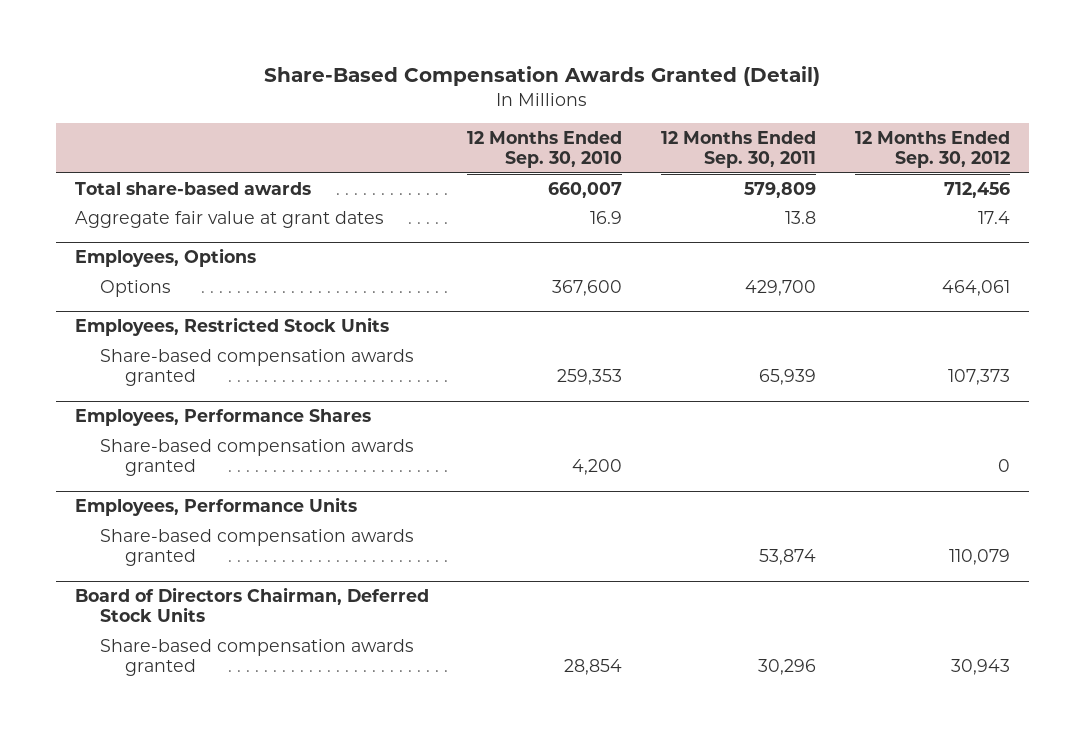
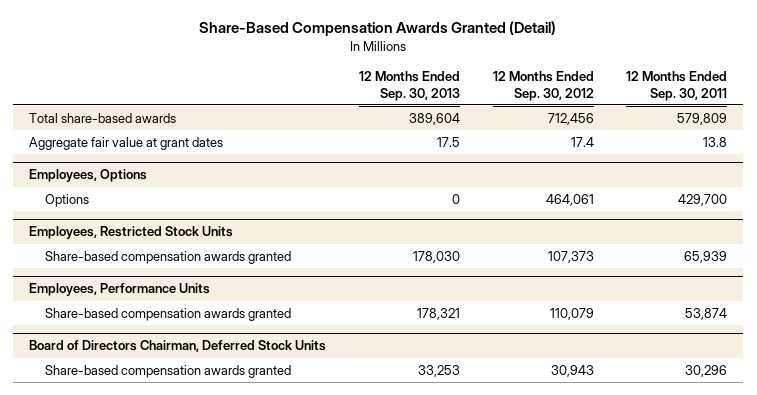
[467,130,623,169] 12 Months Ended Sep. 30, 2010 -> none
none -> [359,70,461,101] 12 Months Ended Sep. 30, 2013
[74,408,371,426] Employees, Performance Shares -> none
[100,438,415,477] Share-based compensation awards granted -> none

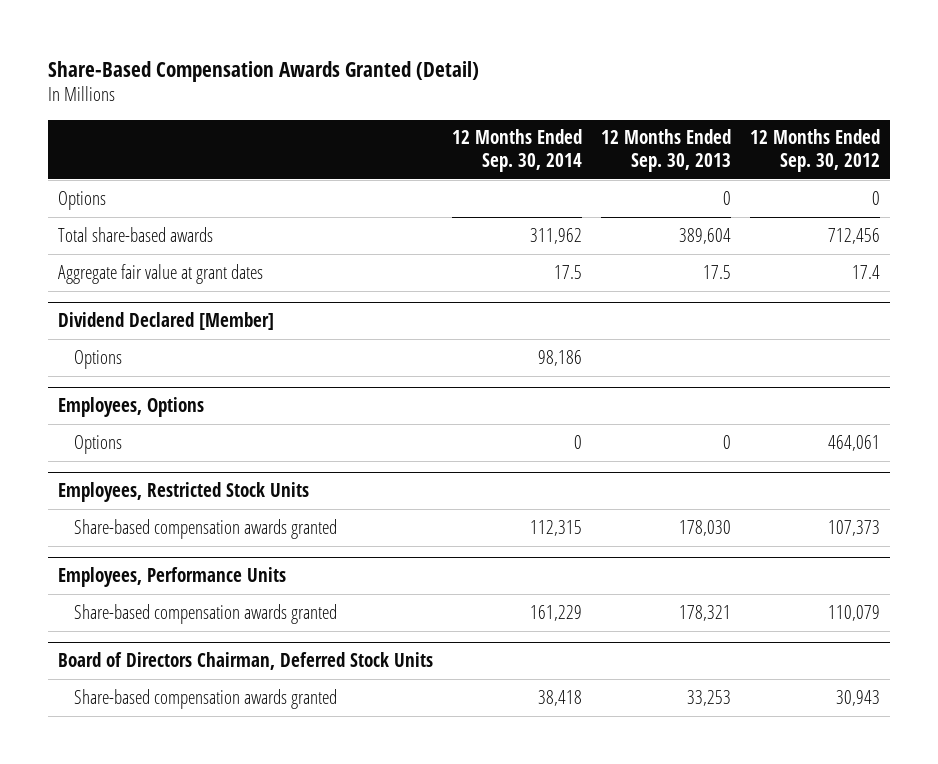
[626,70,728,101] 12 Months Ended Sep. 30, 2011 -> none
none -> [451,129,582,173] 12 Months Ended Sep. 30, 2014
none -> [57,190,106,210] Options
none -> [57,312,274,331] Dividend Declared [Member]
none -> [73,349,122,369] Options

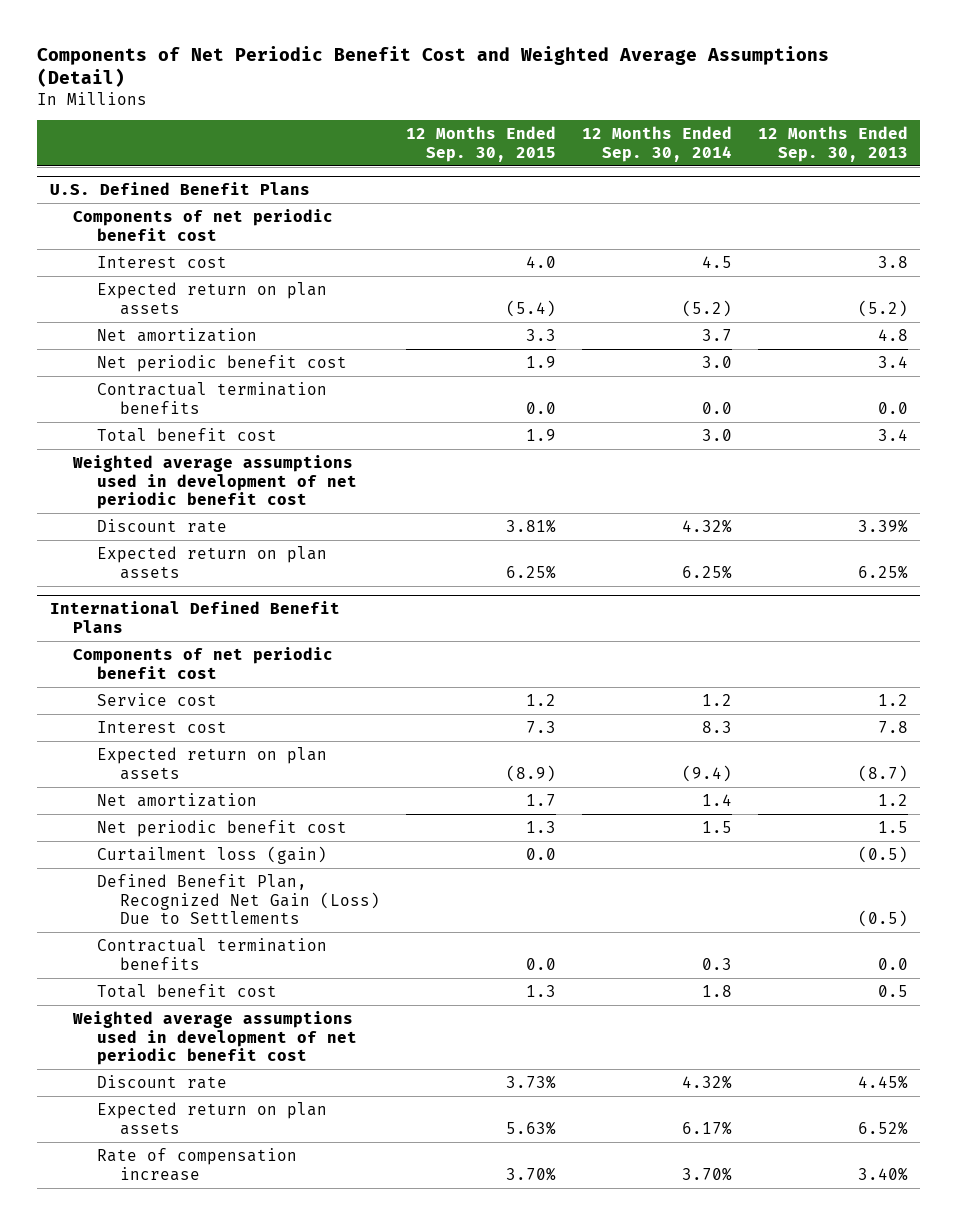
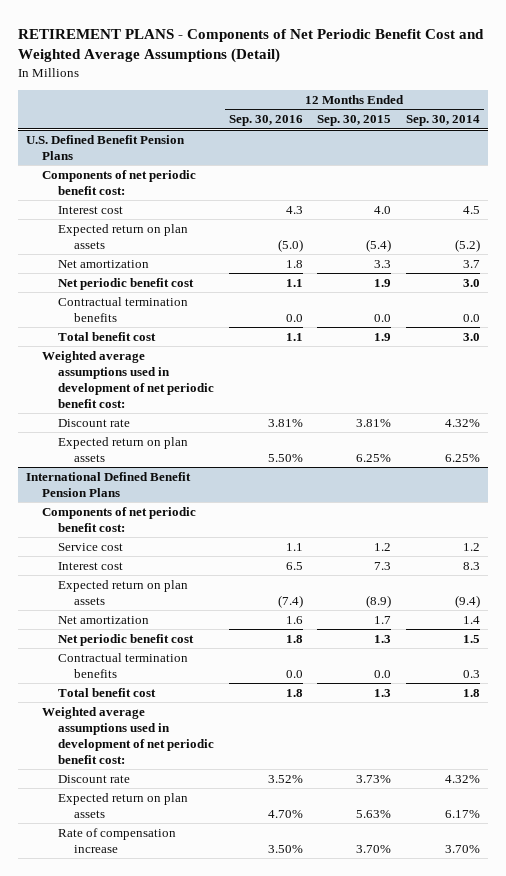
[36,45,829,88] Components of Net Periodic Benefit Cost and Weighted Average Assumptions (Detail) -> [18,28,485,64] RETIREMENT PLANS - Components of Net Periodic Benefit Cost and Weighted Average Assumptions (Detail)
[757,126,908,162] 12 Months Ended Sep. 30, 2013 -> none
none -> [228,115,303,127] Sep. 30, 2016
[49,182,310,196] U.S. Defined Benefit Plans -> [25,134,185,160] U.S. Defined Benefit Pension Plans
[73,208,334,241] Components of net periodic benefit cost -> [41,169,196,195] Components of net periodic benefit cost:
[72,454,357,510] Weighted average assumptions used in development of net periodic benefit cost -> [41,350,214,408] Weighted average assumptions used in development of net periodic benefit cost:
[49,601,340,633] International Defined Benefit Plans -> [25,471,191,497] International Defined Benefit Pension Plans
[73,646,334,679] Components of net periodic benefit cost -> [41,506,196,532] Components of net periodic benefit cost:
[96,845,327,864] Curtailment loss (gain) -> none
[96,873,381,925] Defined Benefit Plan, Recognized Net Gain (Loss) Due to Settlements -> none
[72,1010,357,1066] Weighted average assumptions used in development of net periodic benefit cost -> [41,706,214,764] Weighted average assumptions used in development of net periodic benefit cost:

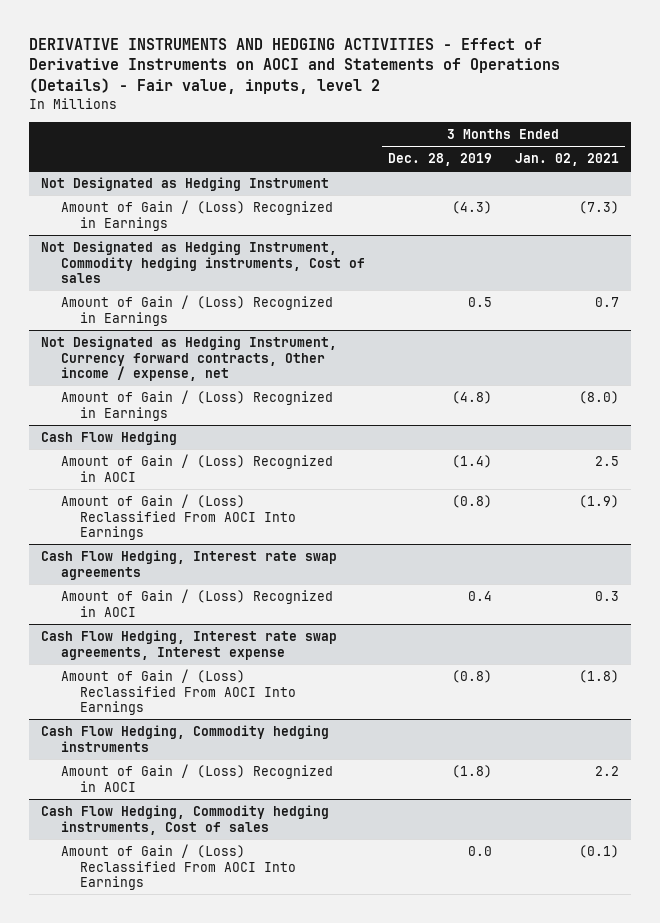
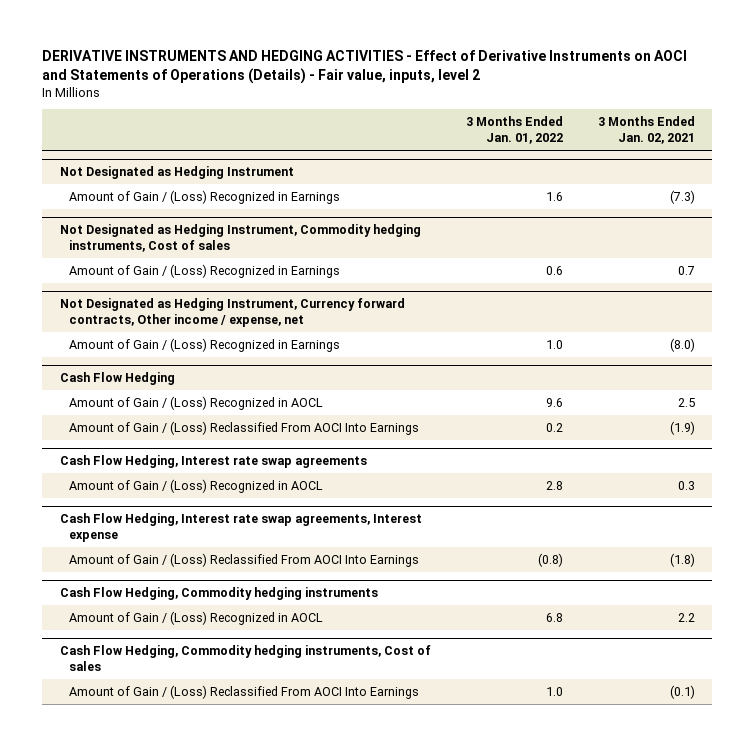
[387,153,492,167] Dec. 28, 2019 -> none
none -> [465,116,563,145] 3 Months Ended Jan. 01, 2022
[60,453,333,482] Amount of Gain / (Loss) Recognized in AOCI -> [69,395,324,410] Amount of Gain / (Loss) Recognized in AOCL
[60,588,333,617] Amount of Gain / (Loss) Recognized in AOCI -> [69,478,324,493] Amount of Gain / (Loss) Recognized in AOCL
[60,763,333,792] Amount of Gain / (Loss) Recognized in AOCI -> [69,610,324,625] Amount of Gain / (Loss) Recognized in AOCL

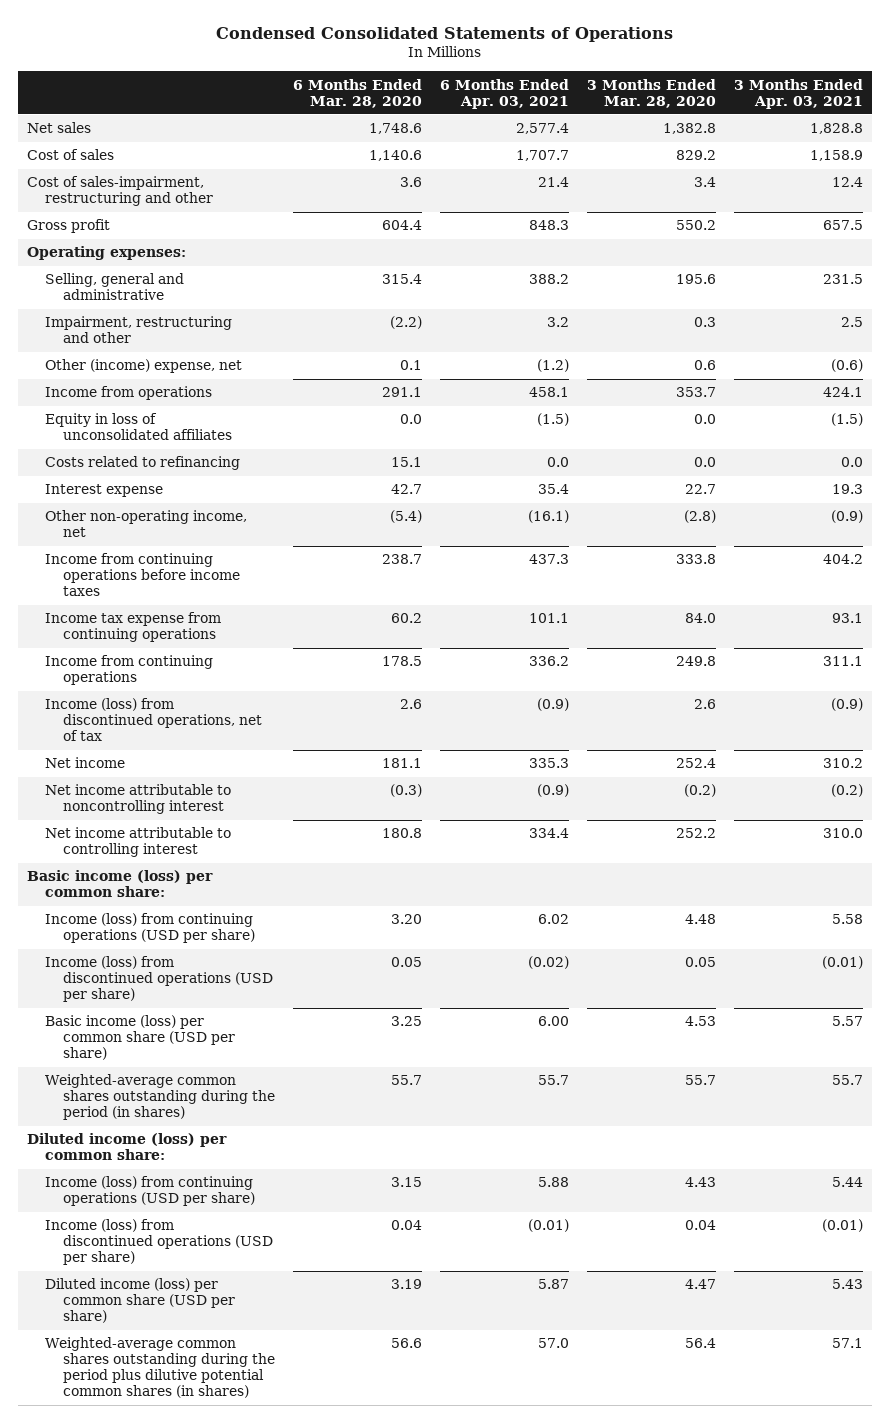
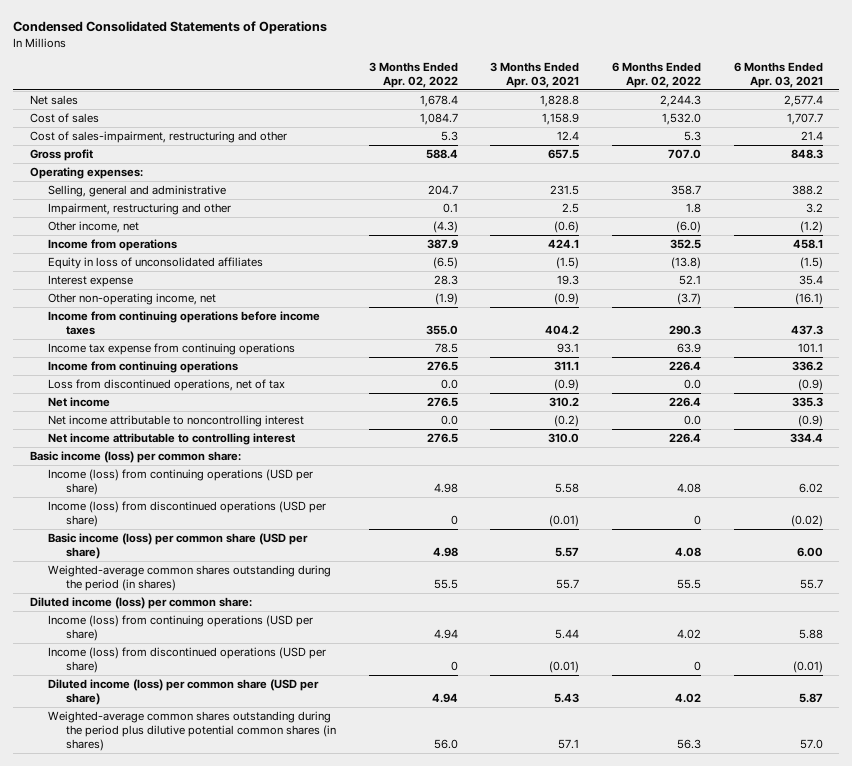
[293,78,423,108] 6 Months Ended Mar. 28, 2020 -> none
[586,78,716,108] 3 Months Ended Mar. 28, 2020 -> none
none -> [368,62,458,89] 3 Months Ended Apr. 02, 2022
none -> [612,62,702,89] 6 Months Ended Apr. 02, 2022
[44,359,242,374] Other (income) expense, net -> [47,220,139,233] Other income, net
[44,456,240,471] Costs related to refinancing -> none
[44,698,263,742] Income (loss) from discontinued operations, net of tax -> [47,378,285,391] Loss from discontinued operations, net of tax

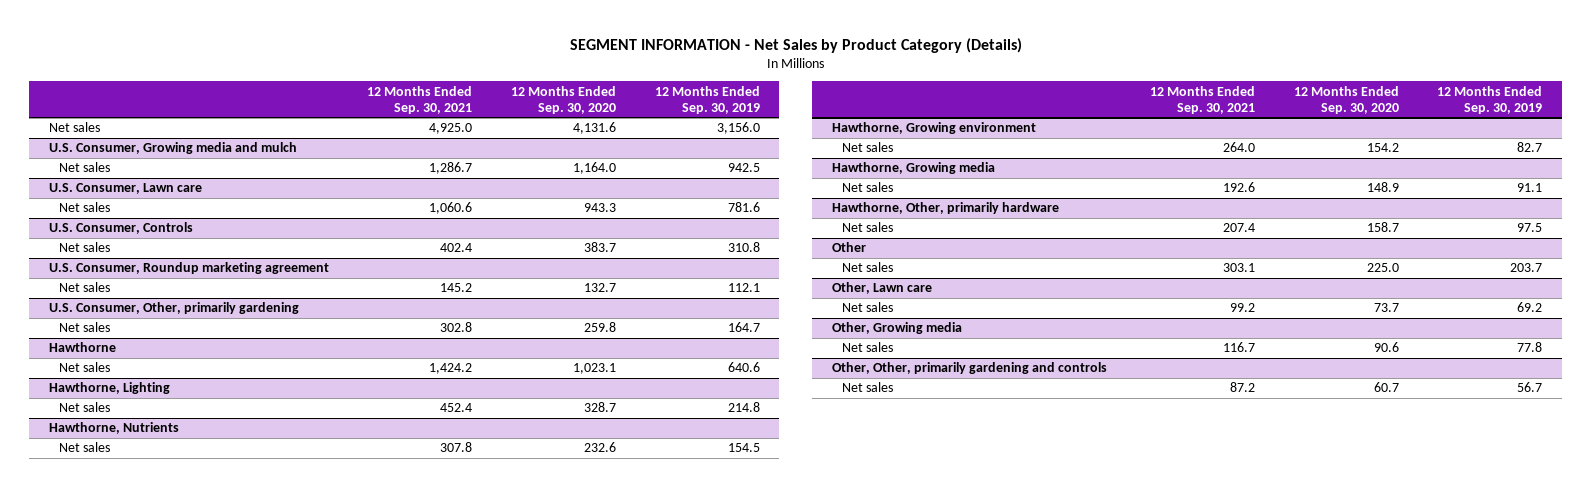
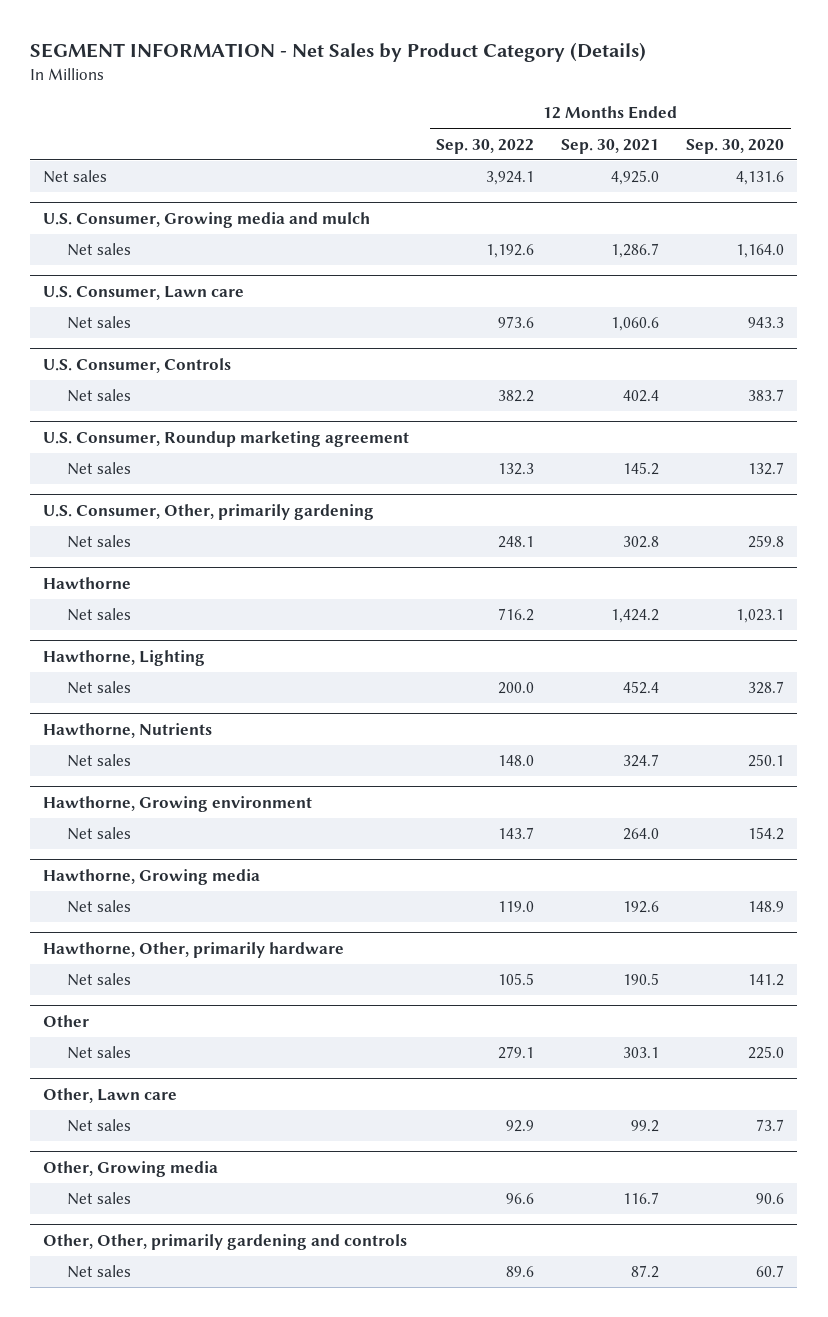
[654,85,760,114] 12 Months Ended Sep. 30, 2019 -> none
none -> [436,138,535,154] Sep. 30, 2022
[440,442,473,453] 307.8 -> [623,754,660,768] 324.7
[583,442,616,453] 232.6 -> [748,754,785,768] 250.1
[1223,223,1256,233] 207.4 -> [623,973,660,986] 190.5
[1366,222,1399,233] 158.7 -> [748,974,785,987] 141.2

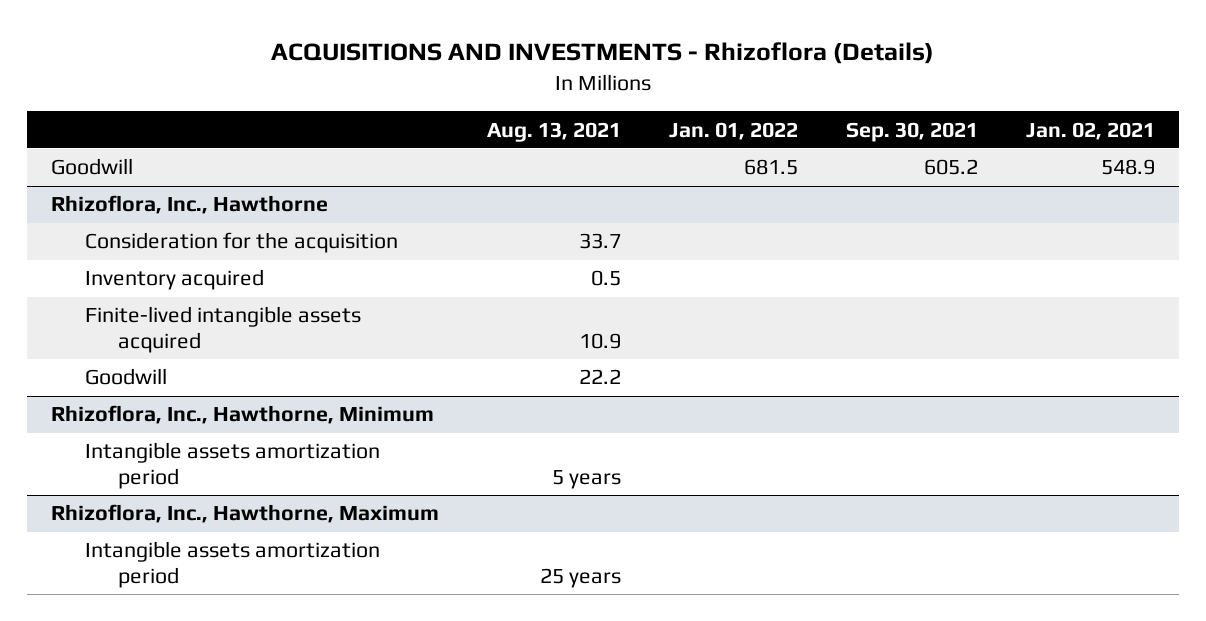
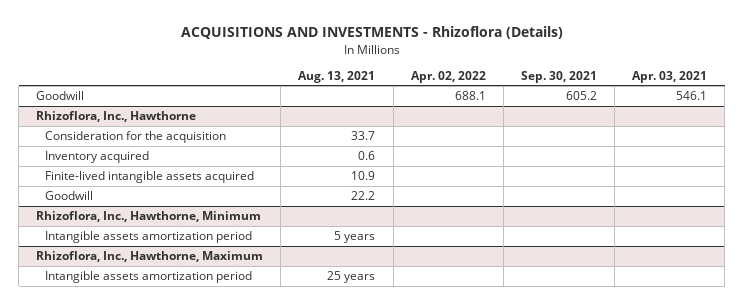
[668,121,798,140] Jan. 01, 2022 -> none
[1026,121,1156,140] Jan. 02, 2021 -> none
none -> [410,70,486,83] Apr. 02, 2022
none -> [632,70,708,83] Apr. 03, 2021
[590,270,621,287] 0.5 -> [358,151,376,161] 0.6

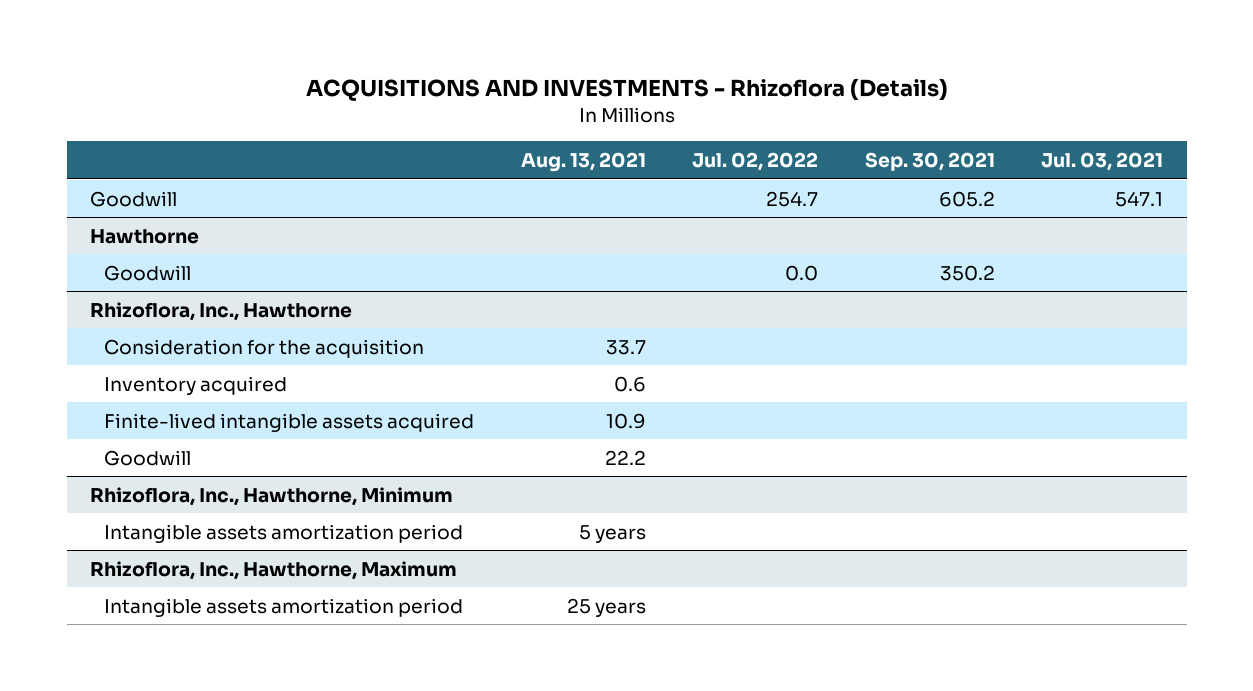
[410,70,486,83] Apr. 02, 2022 -> none
[632,70,708,83] Apr. 03, 2021 -> none
none -> [692,152,819,172] Jul. 02, 2022
none -> [1041,152,1164,172] Jul. 03, 2021
none -> [89,228,199,244] Hawthorne
none -> [104,264,192,281] Goodwill

